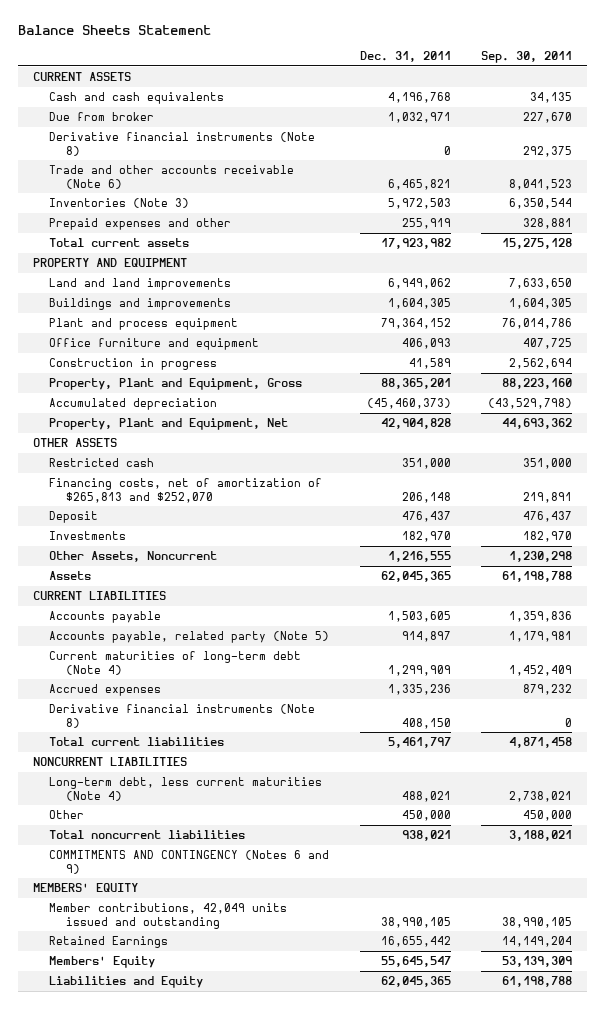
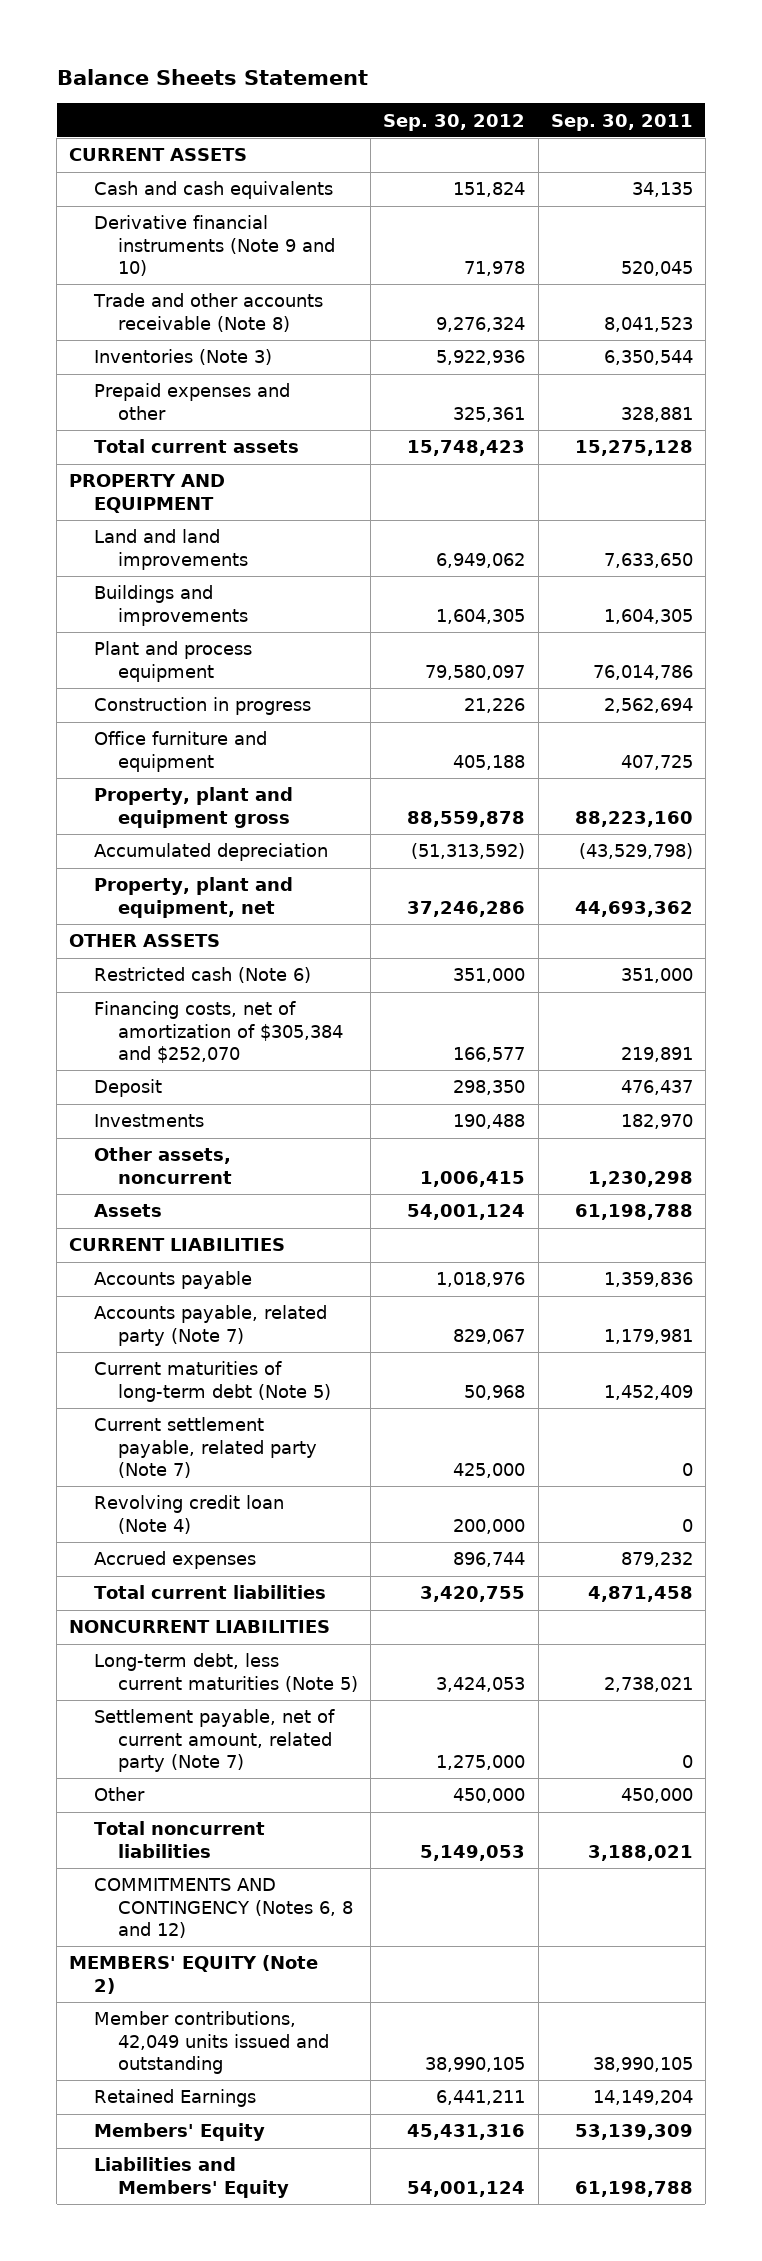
[359,51,451,63] Dec. 31, 2011 -> none
none -> [383,113,526,131] Sep. 30, 2012
[49,112,155,122] Due from broker -> none
[49,132,316,156] Derivative financial instruments (Note 8) -> [93,215,336,277] Derivative financial instruments (Note 9 and 10)
[522,145,572,157] 292,375 -> [620,261,693,277] 520,045
[49,165,295,189] Trade and other accounts receivable (Note 6) -> [92,293,323,332] Trade and other accounts receivable (Note 8)
[49,338,260,351] Office furniture and equipment -> [93,731,267,772] Office furniture and equipment
[49,378,303,391] Property, Plant and Equipment, Gross -> [93,787,293,828] Property, plant and equipment gross
[49,418,289,431] Property, Plant and Equipment, Net -> [93,877,293,918] Property, plant and equipment, net
[49,458,155,468] Restricted cash -> [93,967,311,984] Restricted cash (Note 6)
[49,478,323,503] Financing costs, net of amortization of $265,813 and $252,070 -> [93,1001,344,1064] Financing costs, net of amortization of $305,384 and $252,070
[49,551,218,563] Other Assets, Noncurrent -> [93,1147,233,1184] Other assets, noncurrent
[49,631,330,644] Accounts payable, related party (Note 5) -> [93,1305,327,1346] Accounts payable, related party (Note 7)
[49,651,302,675] Current maturities of long-term debt (Note 4) -> [93,1361,332,1402] Current maturities of long-term debt (Note 5)
none -> [93,1417,318,1479] Current settlement payable, related party (Note 7)
none -> [93,1495,284,1534] Revolving credit loan (Note 4)
[49,704,316,728] Derivative financial instruments (Note 8) -> none
[49,777,323,801] Long-term debt, less current maturities (Note 4) -> [93,1653,359,1692] Long-term debt, less current maturities (Note 5)
none -> [93,1709,335,1773] Settlement payable, net of current amount, related party (Note 7)
[49,850,330,874] COMMITMENTS AND CONTINGENCY (Notes 6 and 9) -> [93,1878,354,1939] COMMITMENTS AND CONTINGENCY (Notes 6, 8 and 12)
[33,883,139,893] MEMBERS' EQUITY -> [69,1955,319,1994] MEMBERS' EQUITY (Note 2)
[49,976,204,989] Liabilities and Equity -> [93,2157,290,2198] Liabilities and Members' Equity

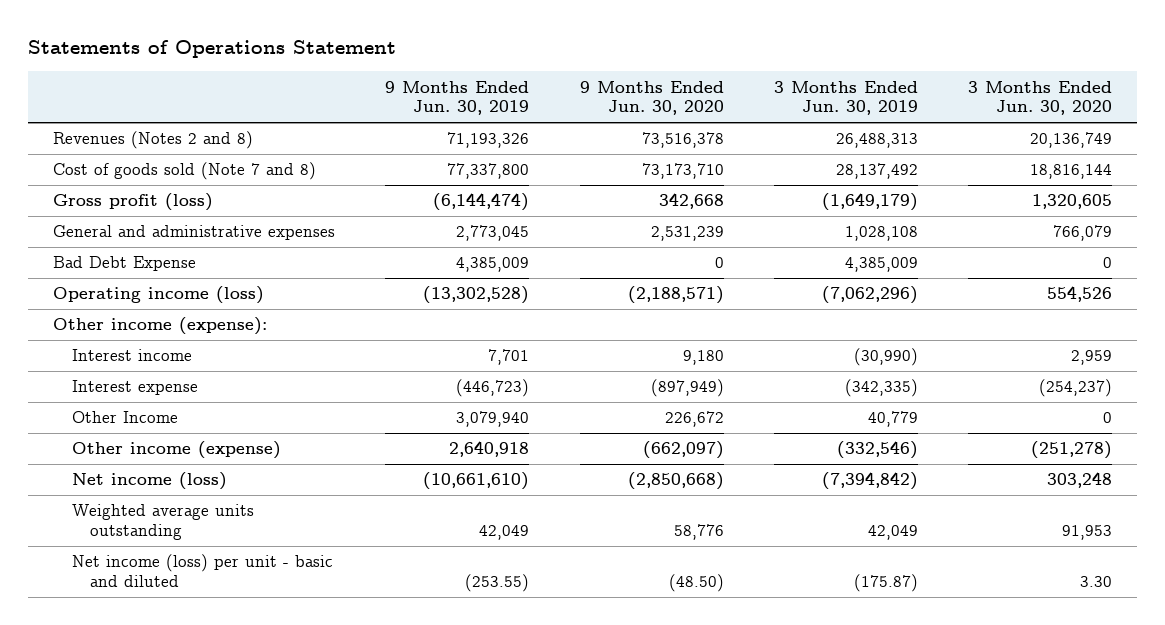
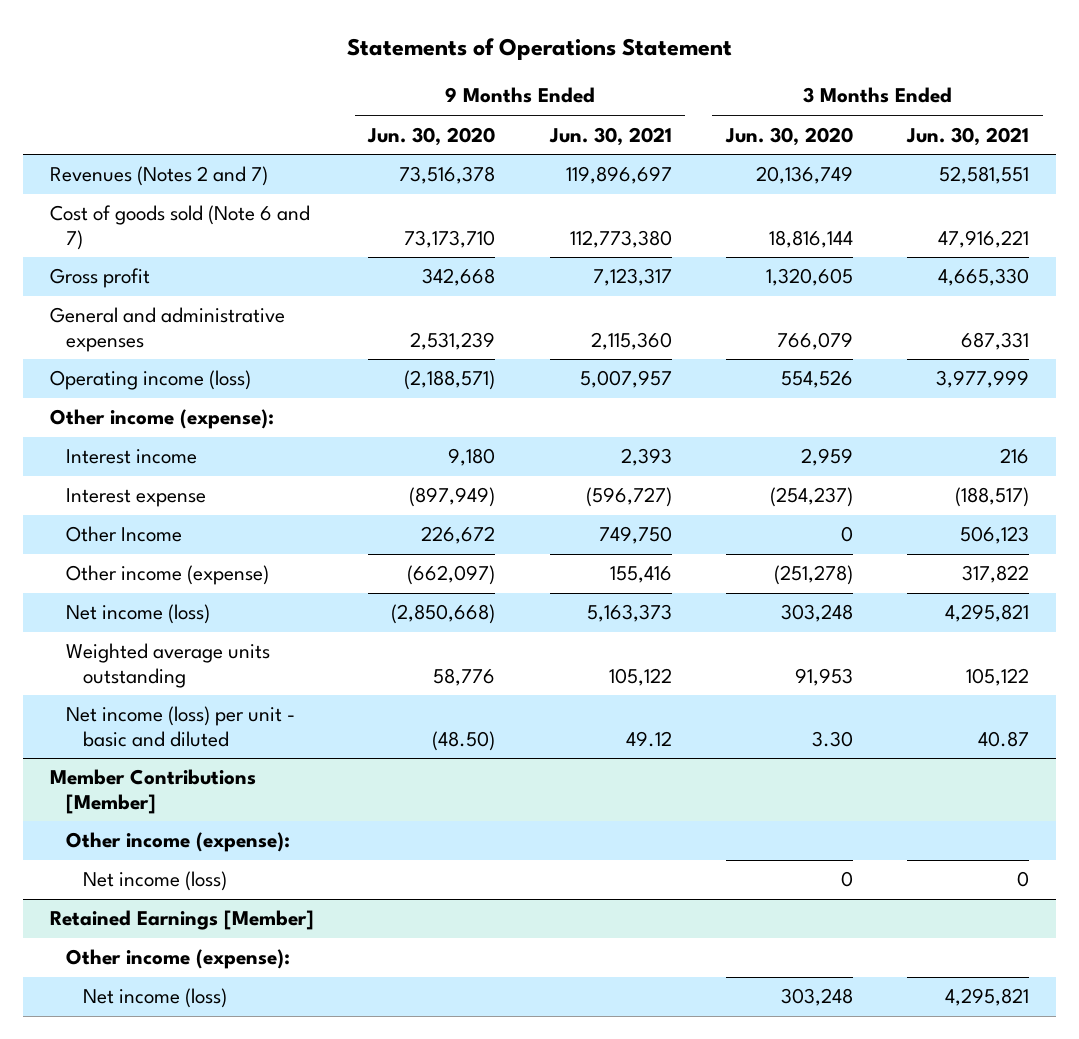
[385,80,530,116] 9 Months Ended Jun. 30, 2019 -> none
[773,80,918,116] 3 Months Ended Jun. 30, 2019 -> none
none -> [548,126,672,146] Jun. 30, 2021
none -> [906,126,1030,146] Jun. 30, 2021
[53,131,254,150] Revenues (Notes 2 and 8) -> [50,166,269,187] Revenues (Notes 2 and 7)
[53,162,317,181] Cost of goods sold (Note 7 and 8) -> [50,205,311,250] Cost of goods sold (Note 6 and 7)
[53,193,214,212] Gross profit (loss) -> [50,268,151,289] Gross profit
[53,256,197,272] Bad Debt Expense -> none
none -> [50,769,257,814] Member Contributions [Member]
none -> [66,832,291,853] Other income (expense):
none -> [82,871,227,892] Net income (loss)
none -> [50,910,315,931] Retained Earnings [Member]
none -> [66,949,291,970] Other income (expense):
none -> [82,988,227,1009] Net income (loss)

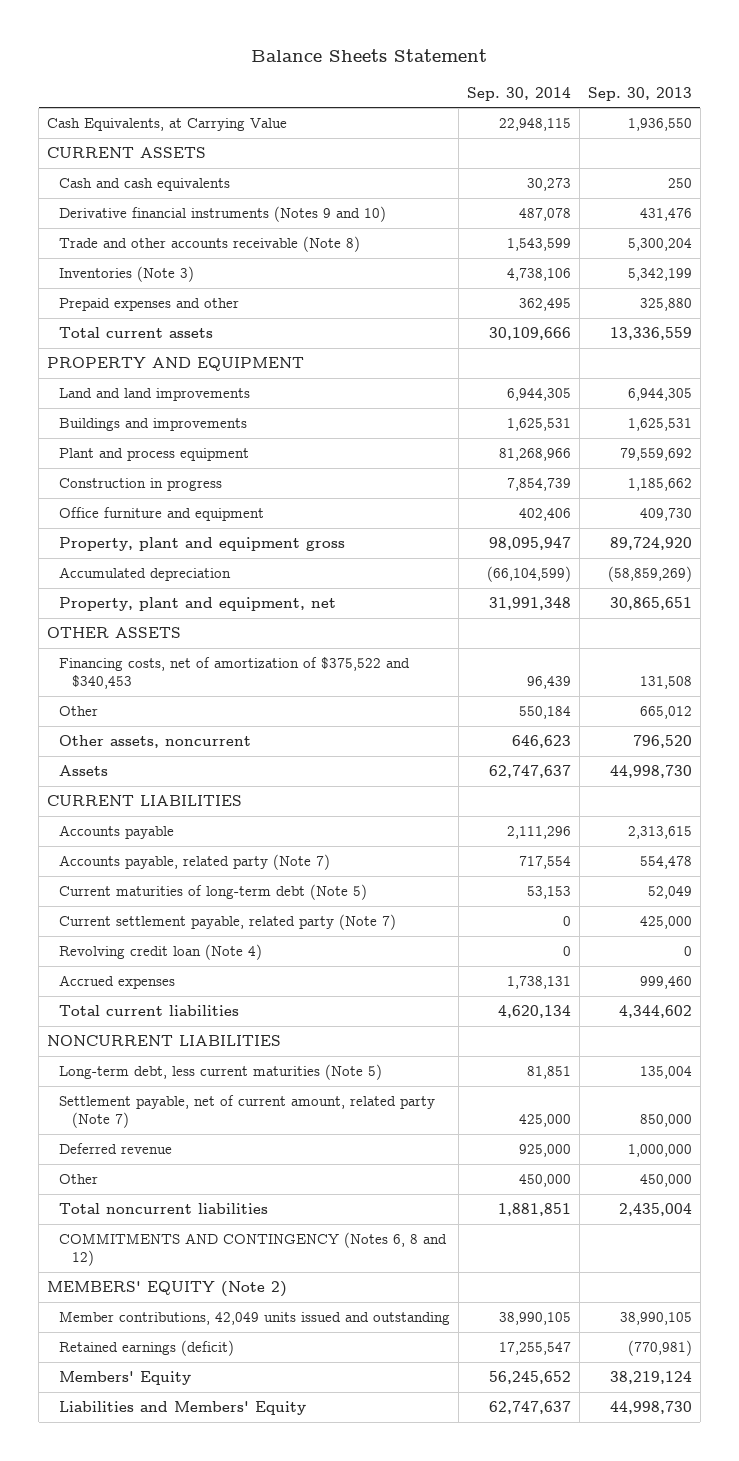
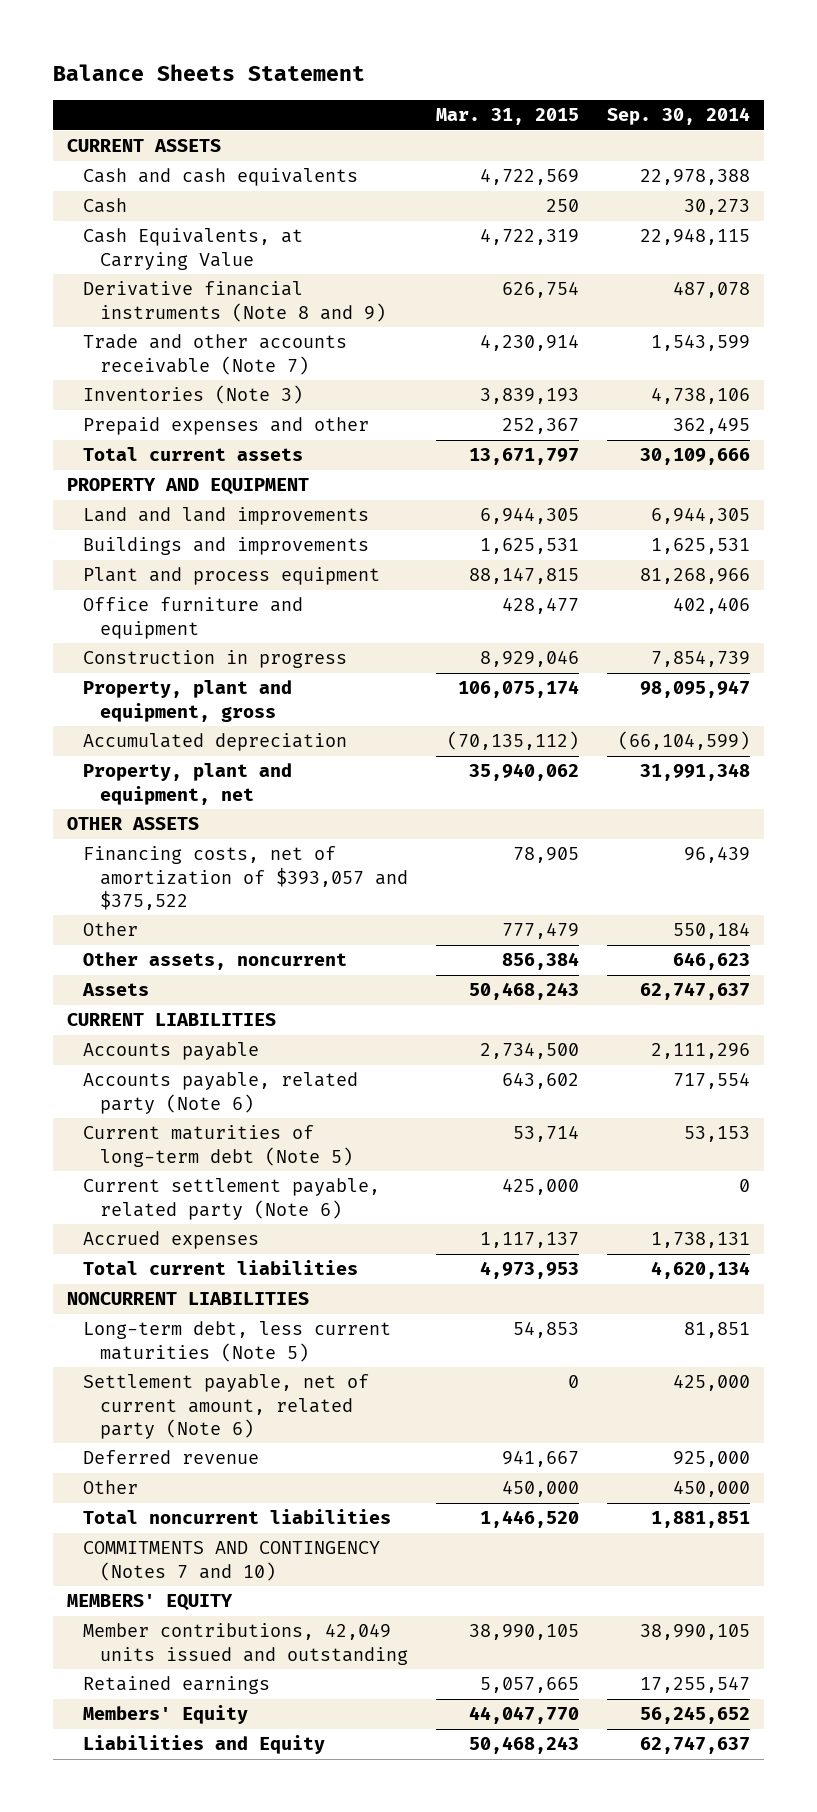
[587,86,692,101] Sep. 30, 2013 -> none
none -> [435,107,579,125] Mar. 31, 2015
[527,178,572,192] 30,273 -> [639,169,750,186] 22,978,388
none -> [83,198,128,214] Cash
[46,118,287,132] Cash Equivalents, at Carrying Value -> [83,228,304,270] Cash Equivalents, at Carrying Value
[59,206,387,223] Derivative financial instruments (Notes 9 and 10) -> [83,281,387,322] Derivative financial instruments (Note 8 and 9)
[59,236,361,253] Trade and other accounts receivable (Note 8) -> [83,334,348,375] Trade and other accounts receivable (Note 7)
[59,478,223,492] Construction in progress -> [83,650,348,669] Construction in progress
[59,537,346,552] Property, plant and equipment gross -> [83,680,293,722] Property, plant and equipment, gross
[59,657,411,690] Financing costs, net of amortization of $375,522 and $340,453 -> [83,846,409,910] Financing costs, net of amortization of $393,057 and $375,522
[59,854,331,871] Accounts payable, related party (Note 7) -> [83,1072,359,1114] Accounts payable, related party (Note 6)
[59,944,263,961] Revolving credit loan (Note 4) -> none
[59,914,397,931] Current settlement payable, related party (Note 7) -> [83,1178,381,1220] Current settlement payable, related party (Note 6)
[59,1095,436,1129] Settlement payable, net of current amount, related party (Note 7) -> [83,1374,370,1439] Settlement payable, net of current amount, related party (Note 6)
[59,1232,448,1267] COMMITMENTS AND CONTINGENCY (Notes 6, 8 and 12) -> [83,1541,381,1581] COMMITMENTS AND CONTINGENCY (Notes 7 and 10)
[46,1281,287,1298] MEMBERS' EQUITY (Note 2) -> [66,1594,233,1611] MEMBERS' EQUITY
[59,1340,235,1357] Retained earnings (deficit) -> [83,1676,271,1695] Retained earnings
[59,1401,307,1416] Liabilities and Members' Equity -> [83,1735,326,1755] Liabilities and Equity

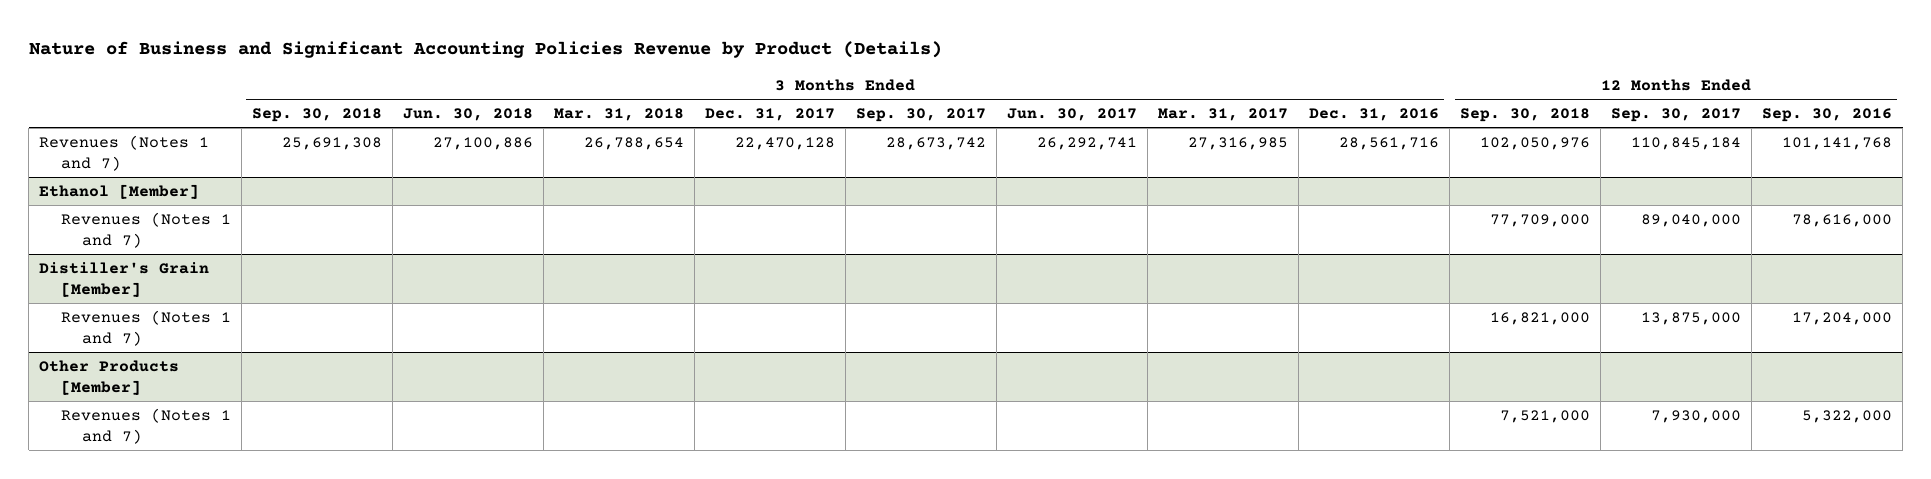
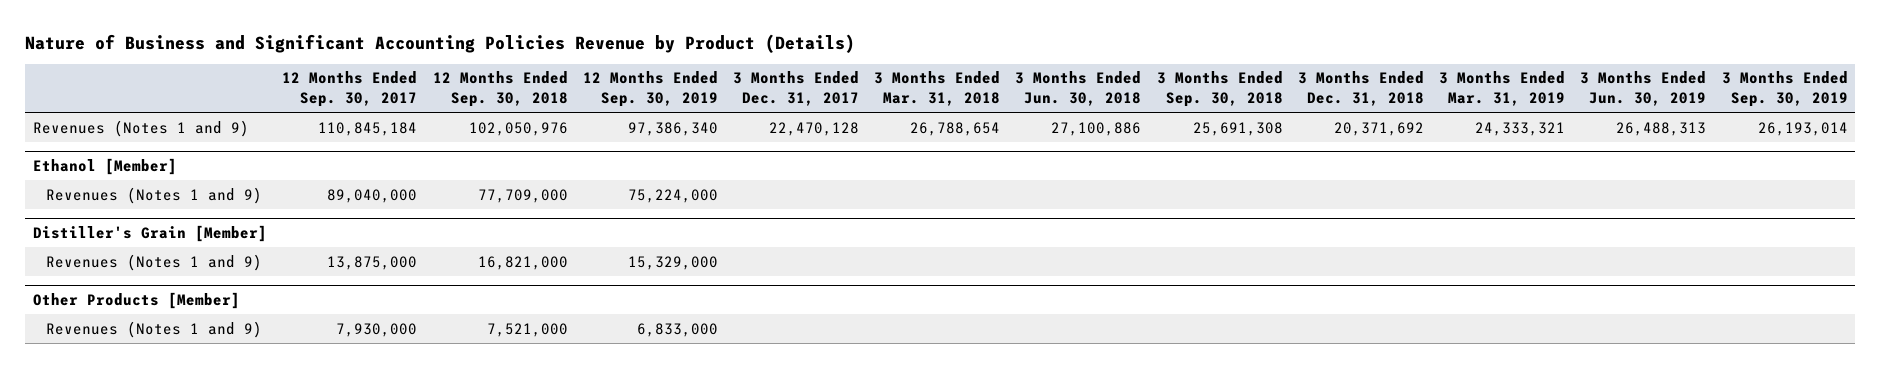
[855,107,986,122] Sep. 30, 2017 -> none
[1006,107,1137,121] Jun. 30, 2017 -> none
[1158,107,1289,121] Mar. 31, 2017 -> none
[1309,107,1440,121] Dec. 31, 2016 -> none
[1762,107,1893,122] Sep. 30, 2016 -> none
none -> [582,71,718,107] 12 Months Ended Sep. 30, 2019
none -> [1297,71,1424,106] 3 Months Ended Dec. 31, 2018
none -> [1439,71,1566,106] 3 Months Ended Mar. 31, 2019
none -> [1580,71,1707,106] 3 Months Ended Jun. 30, 2019
none -> [1721,71,1848,107] 3 Months Ended Sep. 30, 2019
[39,134,210,171] Revenues (Notes 1 and 7) -> [33,119,250,137] Revenues (Notes 1 and 9)
[60,211,231,248] Revenues (Notes 1 and 7) -> [45,186,262,204] Revenues (Notes 1 and 9)
[60,309,231,346] Revenues (Notes 1 and 7) -> [45,253,262,271] Revenues (Notes 1 and 9)
[60,407,231,444] Revenues (Notes 1 and 7) -> [45,320,262,338] Revenues (Notes 1 and 9)

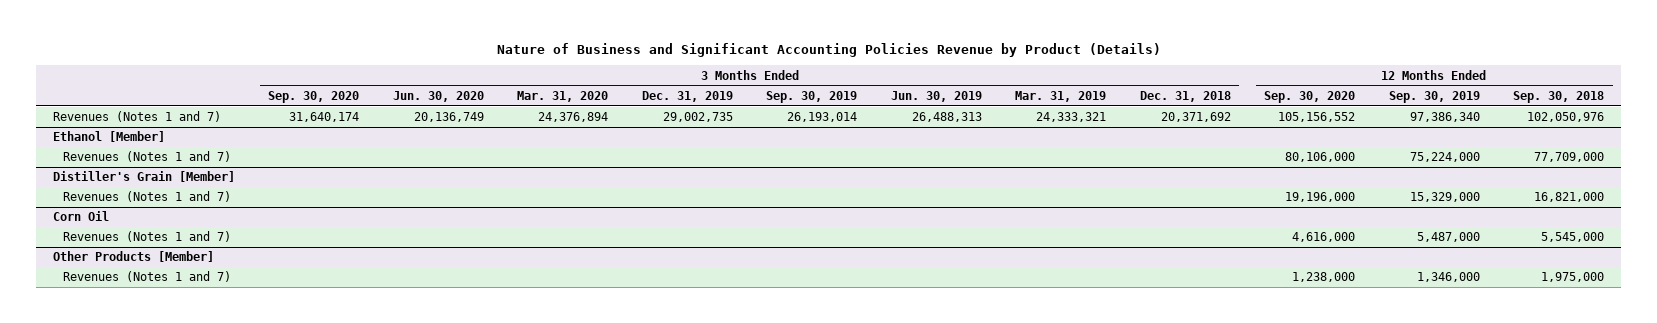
[282,71,418,107] 12 Months Ended Sep. 30, 2017 -> none
[733,71,860,106] 3 Months Ended Dec. 31, 2017 -> none
[874,71,1001,106] 3 Months Ended Mar. 31, 2018 -> none
[1015,71,1142,106] 3 Months Ended Jun. 30, 2018 -> none
[1156,71,1283,107] 3 Months Ended Sep. 30, 2018 -> none
none -> [268,90,360,103] Sep. 30, 2020
none -> [392,90,484,102] Jun. 30, 2020
none -> [517,90,609,102] Mar. 31, 2020
none -> [641,90,733,102] Dec. 31, 2019
none -> [1264,90,1356,103] Sep. 30, 2020
[33,119,250,137] Revenues (Notes 1 and 9) -> [52,111,221,123] Revenues (Notes 1 and 7)
[45,186,262,204] Revenues (Notes 1 and 9) -> [63,151,232,163] Revenues (Notes 1 and 7)
[45,253,262,271] Revenues (Notes 1 and 9) -> [63,191,232,203] Revenues (Notes 1 and 7)
none -> [52,211,109,222] Corn Oil
none -> [63,231,232,243] Revenues (Notes 1 and 7)
[45,320,262,338] Revenues (Notes 1 and 9) -> [63,271,232,283] Revenues (Notes 1 and 7)
[486,322,568,337] 7,521,000 -> [1541,272,1605,283] 1,975,000
[636,322,718,337] 6,833,000 -> [1416,272,1480,283] 1,346,000

